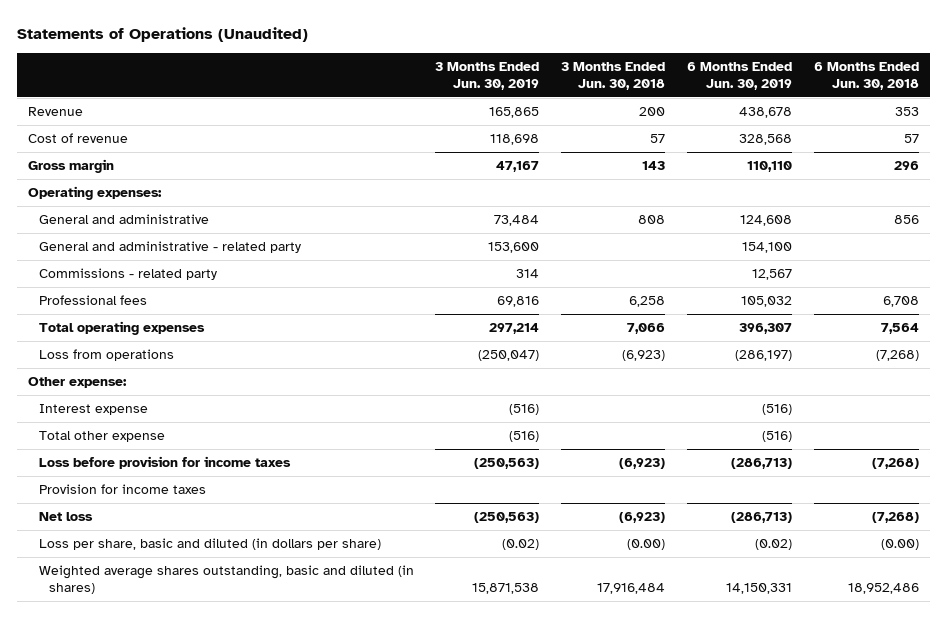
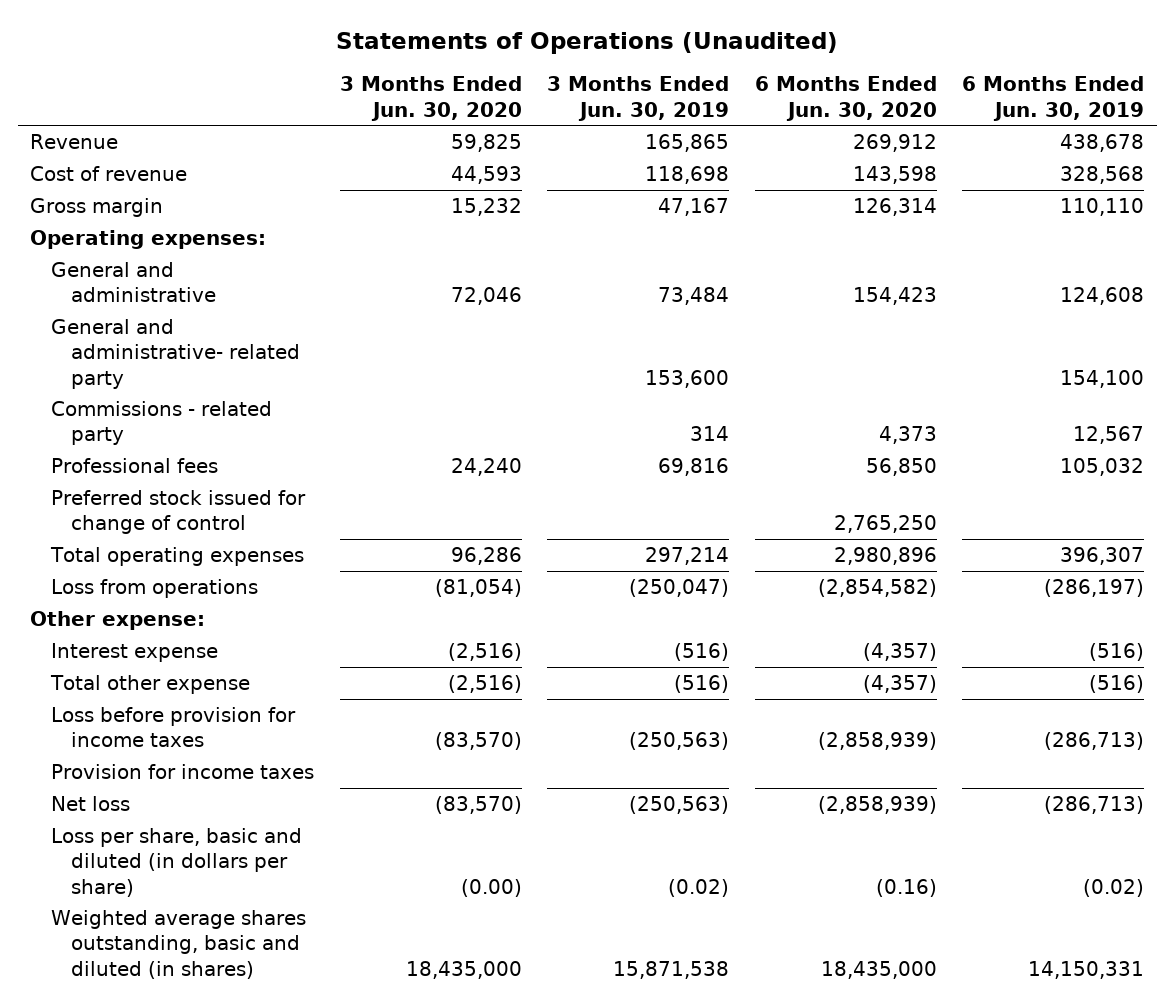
[561,62,666,91] 3 Months Ended Jun. 30, 2018 -> none
[813,62,919,91] 6 Months Ended Jun. 30, 2018 -> none
none -> [339,76,522,121] 3 Months Ended Jun. 30, 2020
none -> [754,76,937,121] 6 Months Ended Jun. 30, 2020
[38,241,301,254] General and administrative - related party -> [50,319,301,389] General and administrative- related party
none -> [50,490,306,535] Preferred stock issued for change of control

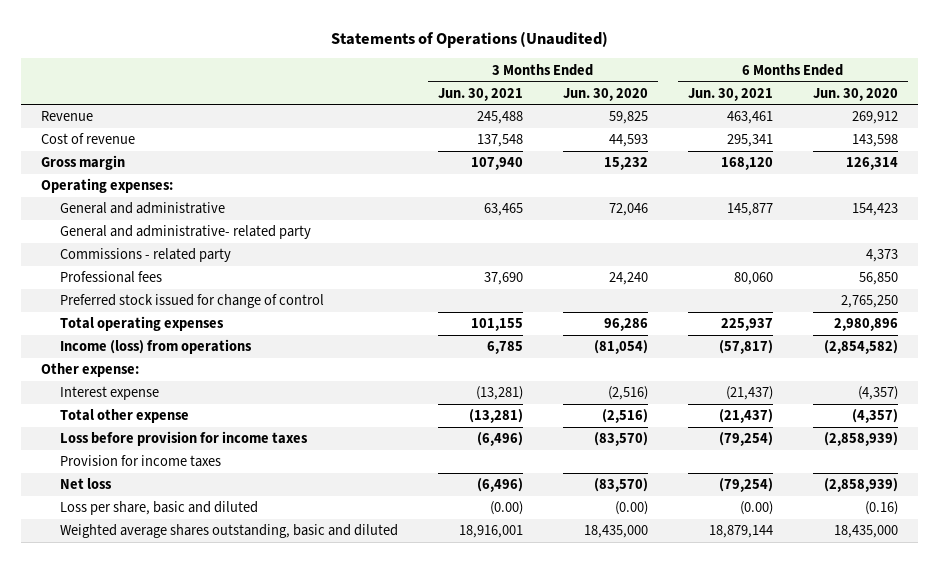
[547,76,730,121] 3 Months Ended Jun. 30, 2019 -> none
[962,76,1145,121] 6 Months Ended Jun. 30, 2019 -> none
none -> [438,87,524,101] Jun. 30, 2021
none -> [688,87,774,101] Jun. 30, 2021
[50,579,258,599] Loss from operations -> [60,339,253,355] Income (loss) from operations
[50,828,302,897] Loss per share, basic and diluted (in dollars per share) -> [60,501,259,516] Loss per share, basic and diluted
[50,910,306,979] Weighted average shares outstanding, basic and diluted (in shares) -> [60,524,399,539] Weighted average shares outstanding, basic and diluted

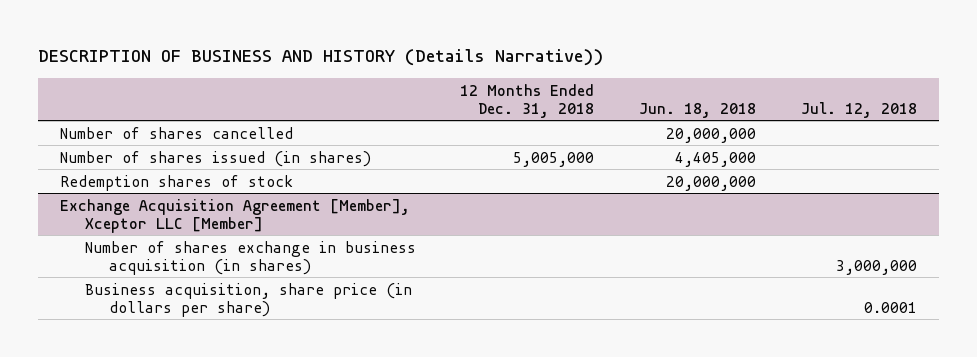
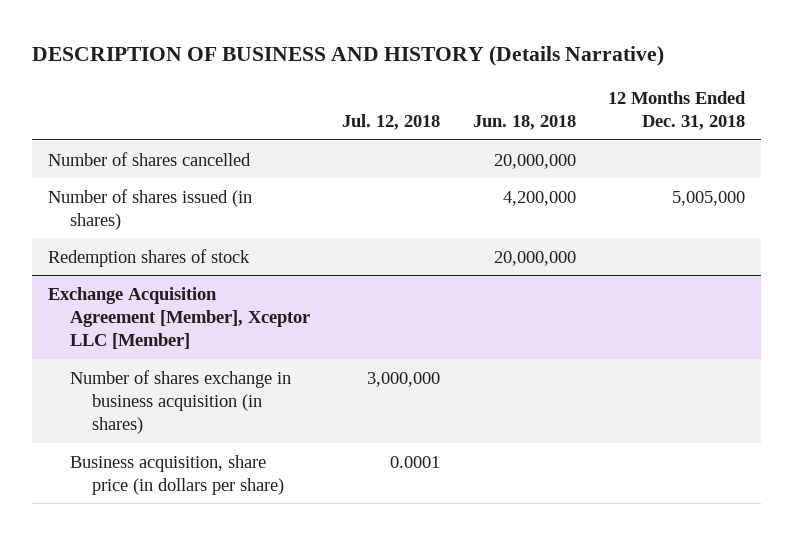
[38,49,604,67] DESCRIPTION OF BUSINESS AND HISTORY (Details Narrative)) -> [31,45,664,66] DESCRIPTION OF BUSINESS AND HISTORY (Details Narrative)
[675,151,757,167] 4,405,000 -> [502,190,576,206] 4,200,000

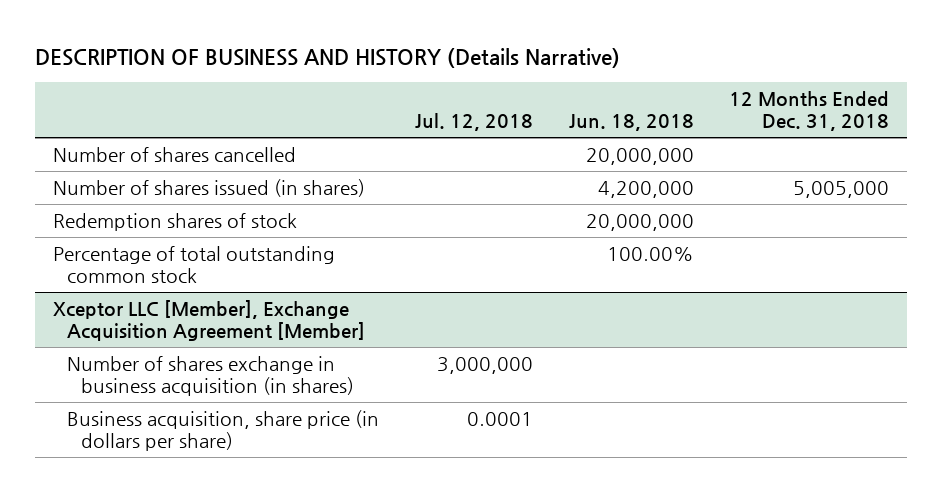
none -> [53,245,336,284] Percentage of total outstanding common stock
[47,286,310,350] Exchange Acquisition Agreement [Member], Xceptor LLC [Member] -> [53,299,365,342] Xceptor LLC [Member], Exchange Acquisition Agreement [Member]

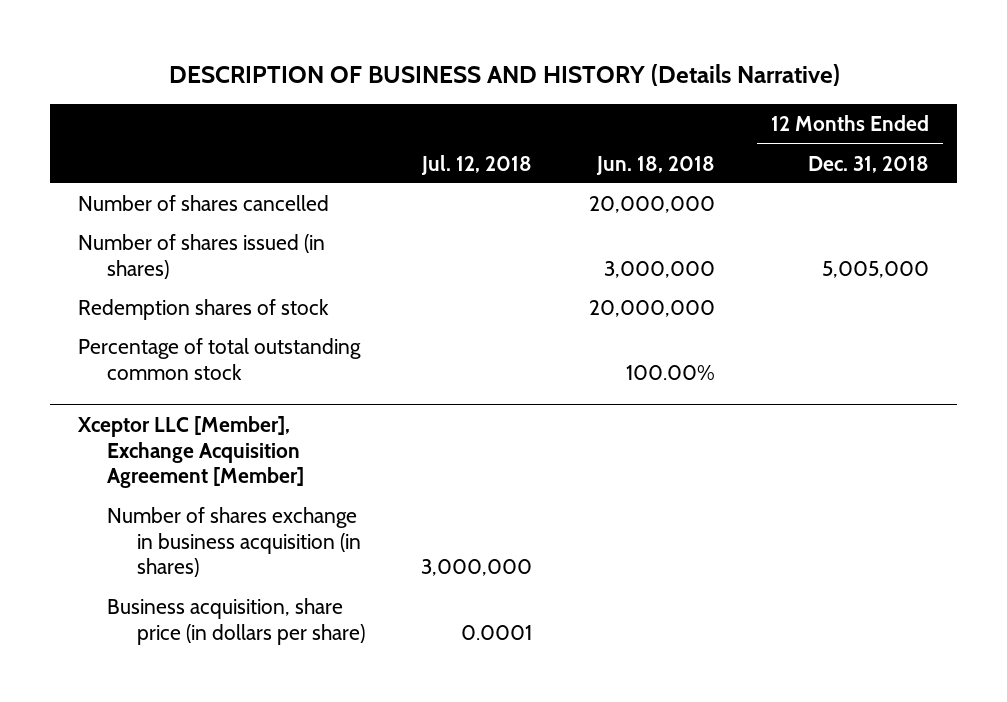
[597,180,694,198] 4,200,000 -> [603,260,715,278] 3,000,000

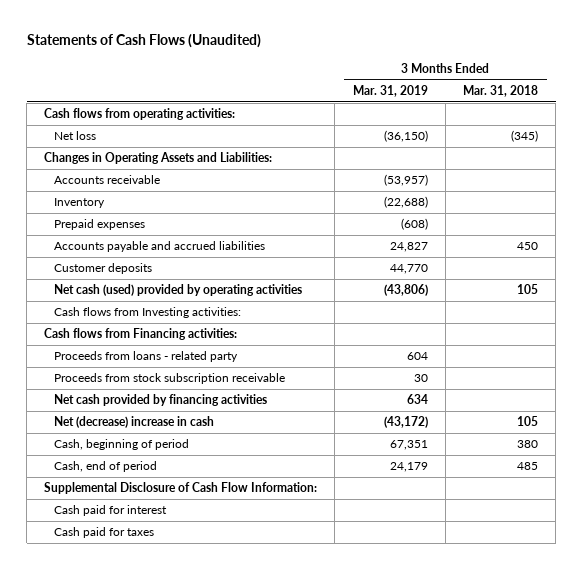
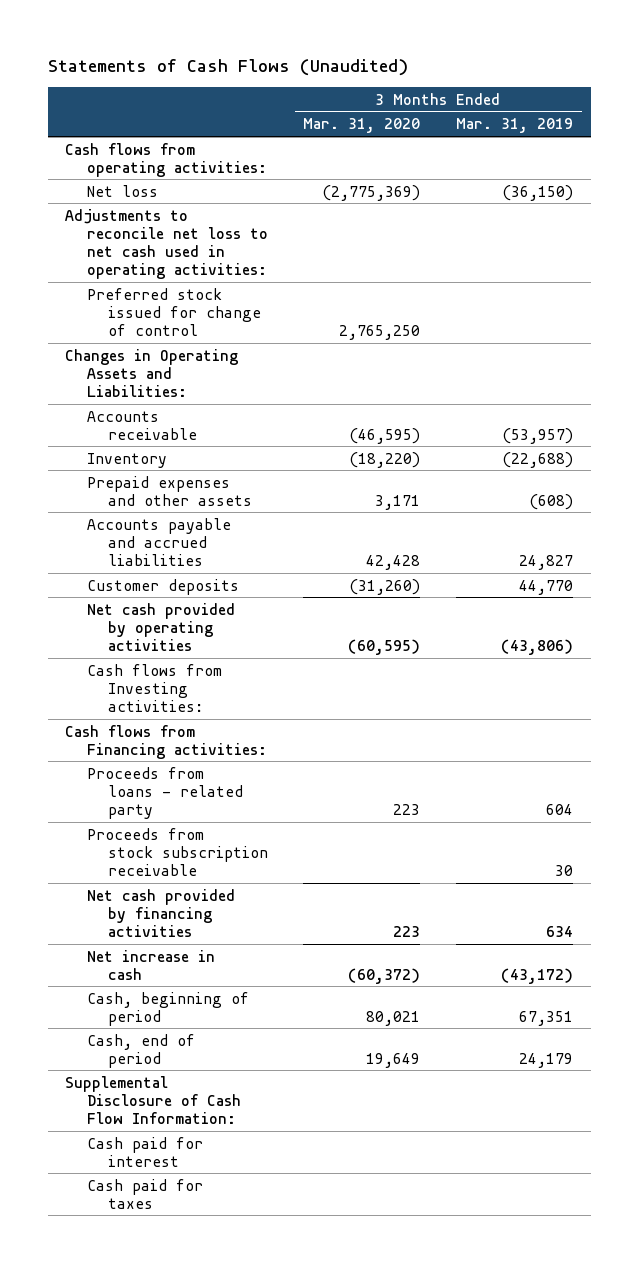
[462,84,538,97] Mar. 31, 2018 -> none
none -> [303,118,421,134] Mar. 31, 2020
none -> [65,208,268,279] Adjustments to reconcile net loss to net cash used in operating activities:
none -> [86,287,261,336] Preferred stock issued for change of control
[54,219,146,231] Prepaid expenses -> [86,475,252,506] Prepaid expenses and other assets
[54,284,303,297] Net cash (used) provided by operating activities -> [86,602,235,651] Net cash provided by operating activities
[54,416,215,429] Net (decrease) increase in cash -> [86,949,215,980] Net increase in cash

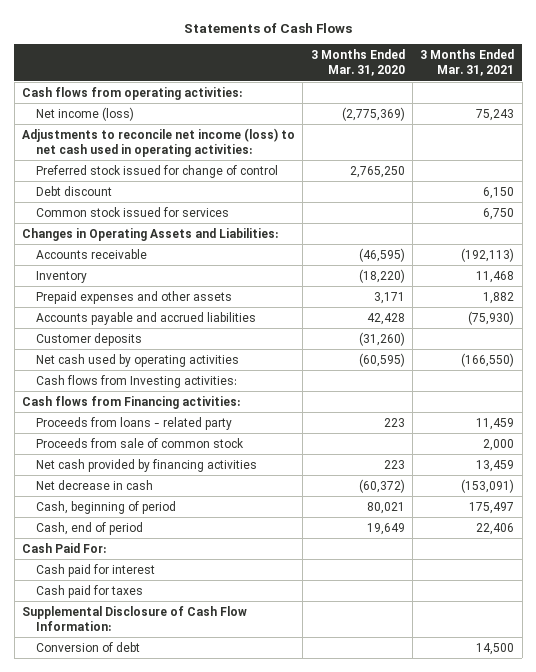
[47,58,408,76] Statements of Cash Flows (Unaudited) -> [184,22,353,33] Statements of Cash Flows
[456,118,574,134] Mar. 31, 2019 -> none
none -> [420,49,515,76] 3 Months Ended Mar. 31, 2021
[86,184,158,197] Net loss -> [36,106,135,121] Net income (loss)
[65,208,268,279] Adjustments to reconcile net loss to net cash used in operating activities: -> [22,127,296,157] Adjustments to reconcile net income (loss) to net cash used in operating activities:
none -> [36,185,113,196] Debt discount
none -> [36,206,230,217] Common stock issued for services
[86,602,235,651] Net cash provided by operating activities -> [36,353,240,367] Net cash used by operating activities
[86,827,268,876] Proceeds from stock subscription receivable -> none
none -> [36,437,245,448] Proceeds from sale of common stock
[86,949,215,980] Net increase in cash -> [36,479,154,490] Net decrease in cash
none -> [22,542,107,553] Cash Paid For:
[65,1075,241,1124] Supplemental Disclosure of Cash Flow Information: -> [22,605,248,631] Supplemental Disclosure of Cash Flow Information:
none -> [36,641,141,652] Conversion of debt

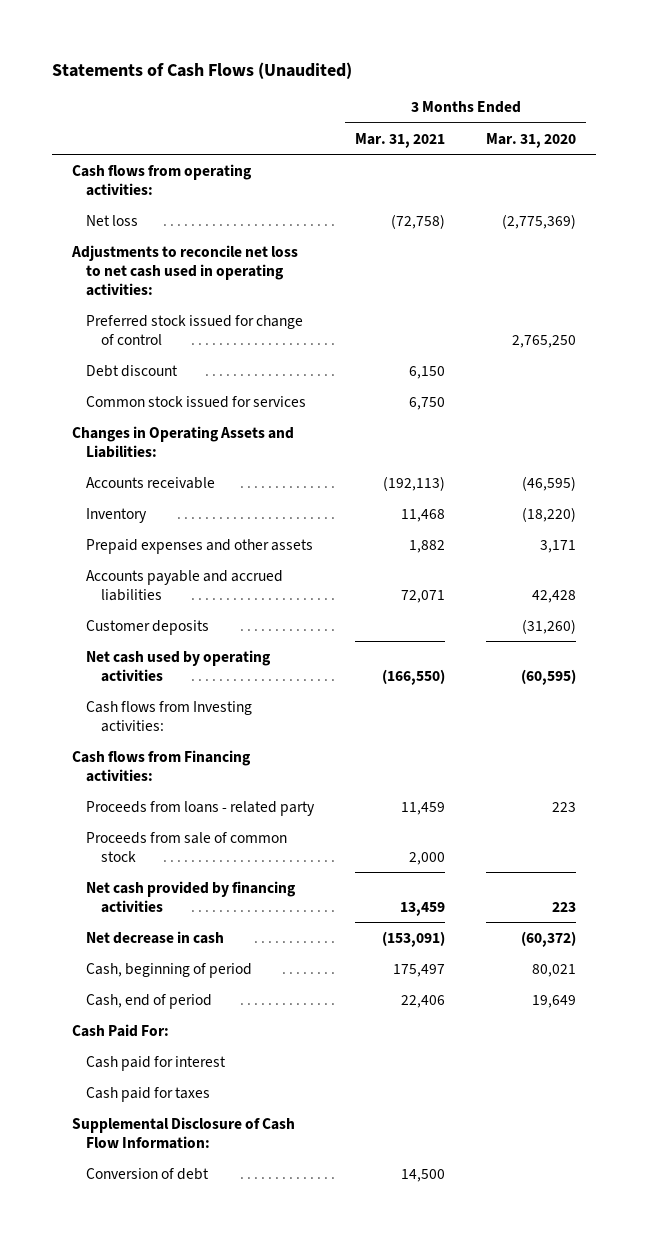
[184,22,353,33] Statements of Cash Flows -> [51,61,352,79] Statements of Cash Flows (Unaudited)
[36,106,135,121] Net income (loss) -> [86,214,139,226] Net loss
[476,108,515,121] 75,243 -> [391,213,446,229] (72,758)
[22,127,296,157] Adjustments to reconcile net income (loss) to net cash used in operating activities: -> [71,244,299,296] Adjustments to reconcile net loss to net cash used in operating activities:
[468,310,515,325] (75,930) -> [401,589,446,603] 72,071

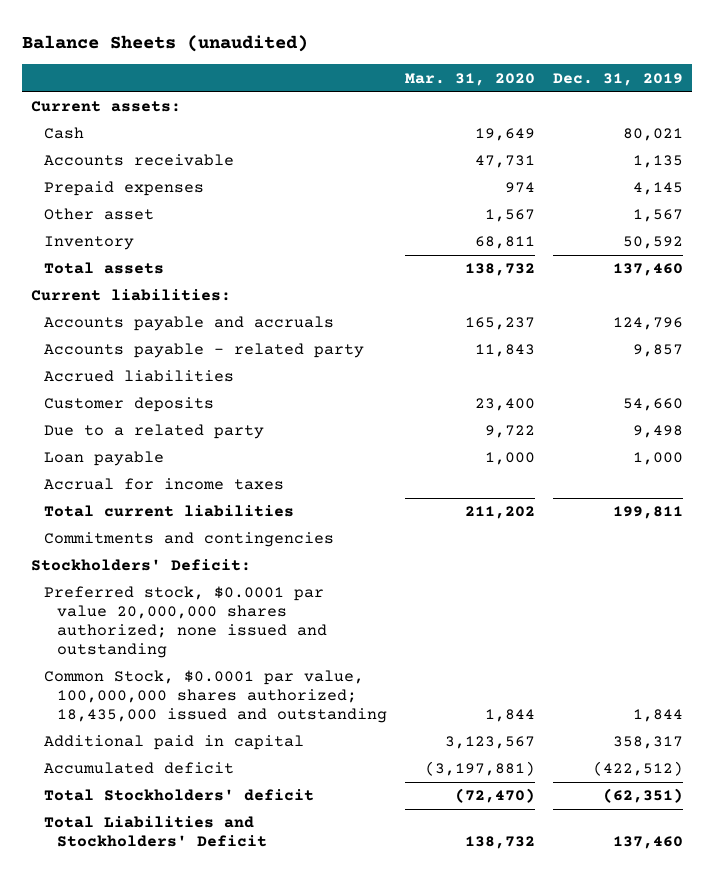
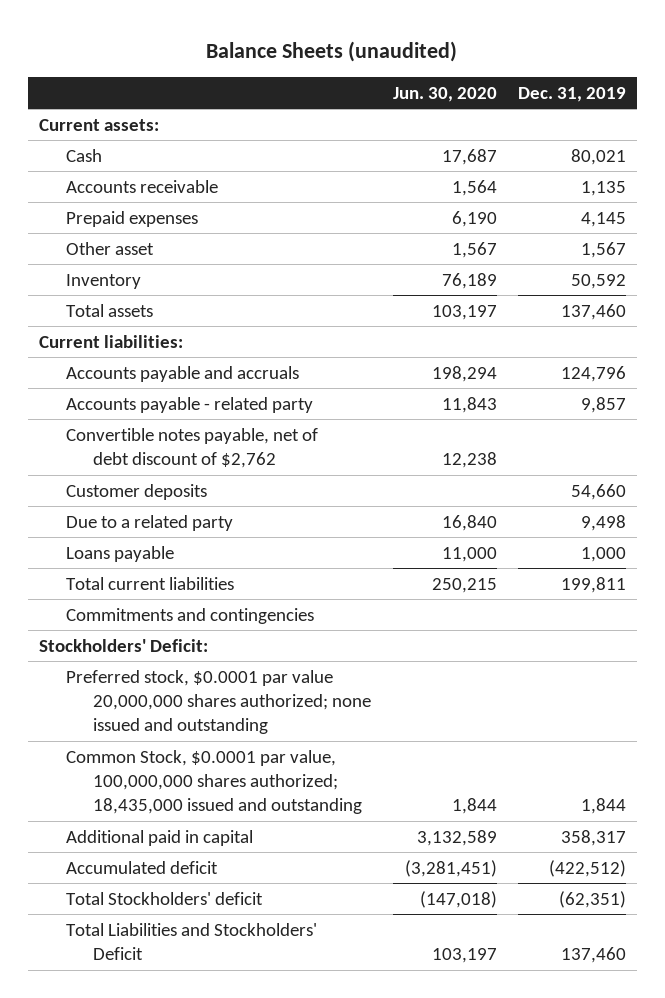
[404,72,535,86] Mar. 31, 2020 -> none
none -> [392,86,497,102] Jun. 30, 2020
[44,370,235,383] Accrued liabilities -> none
none -> [65,427,318,469] Convertible notes payable, net of debt discount of $2,762
[44,478,285,491] Accrual for income taxes -> none
[44,451,165,467] Loan payable -> [65,545,174,562] Loans payable

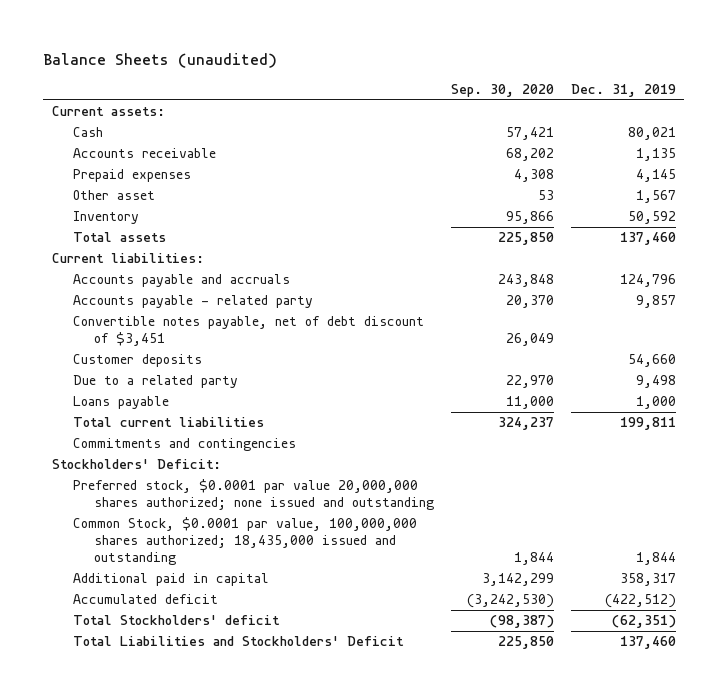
[392,86,497,102] Jun. 30, 2020 -> none
none -> [450,83,554,97] Sep. 30, 2020
[65,427,318,469] Convertible notes payable, net of debt discount of $2,762 -> [72,316,424,347] Convertible notes payable, net of debt discount of $3,451

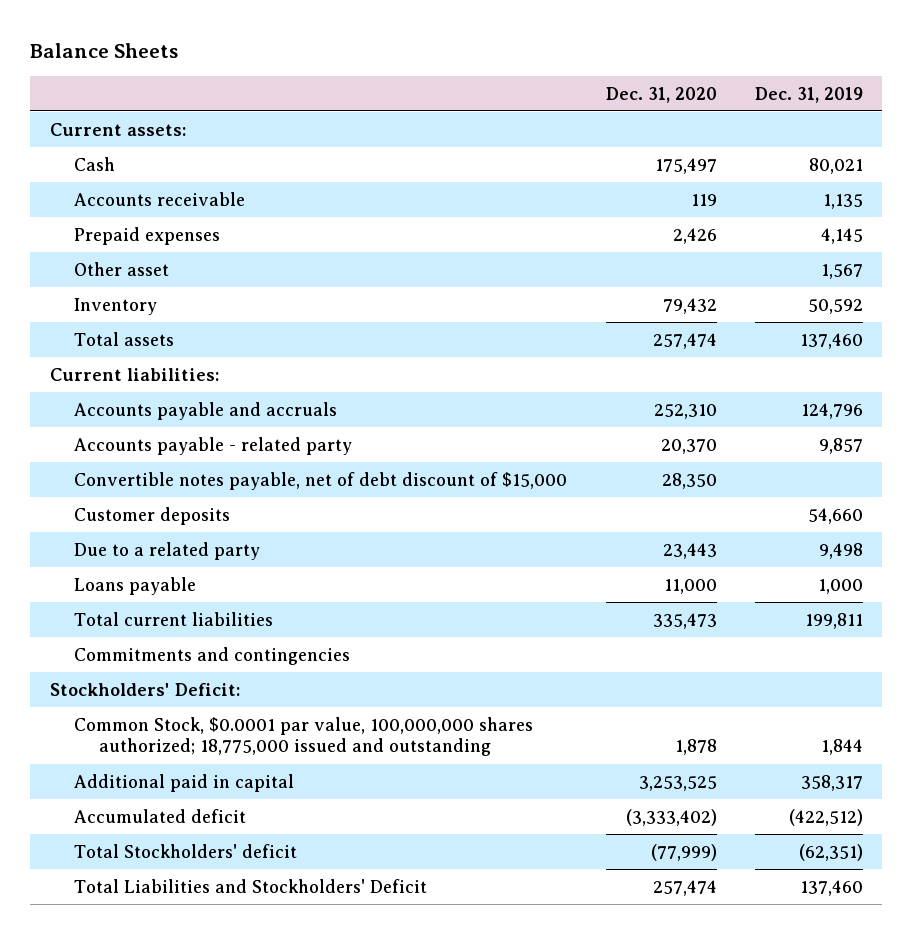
[43,52,278,68] Balance Sheets (unaudited) -> [30,43,179,59] Balance Sheets
[450,83,554,97] Sep. 30, 2020 -> none
none -> [605,86,717,103] Dec. 31, 2020
[72,316,424,347] Convertible notes payable, net of debt discount of $3,451 -> [74,471,568,490] Convertible notes payable, net of debt discount of $15,000
[72,479,435,511] Preferred stock, $0.0001 par value 20,000,000 shares authorized; none issued and outstanding -> none
[72,517,417,565] Common Stock, $0.0001 par value, 100,000,000 shares authorized; 18,435,000 issued and outstanding -> [74,716,534,757] Common Stock, $0.0001 par value, 100,000,000 shares authorized; 18,775,000 issued and outstanding

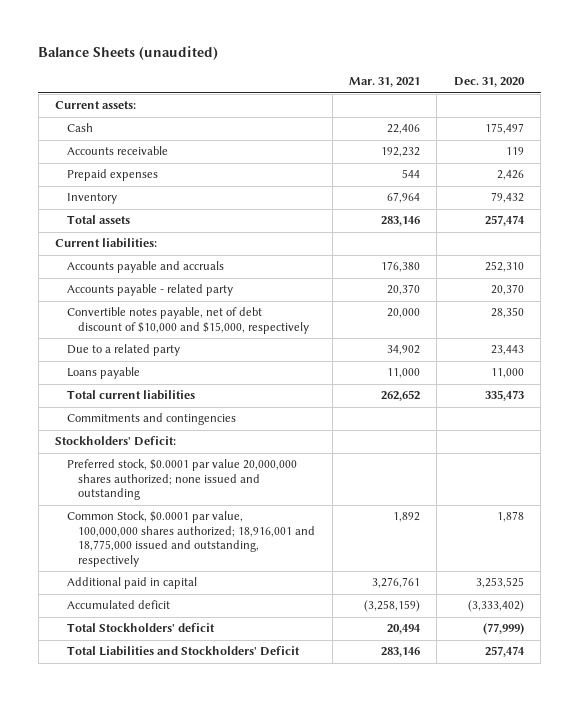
[30,43,179,59] Balance Sheets -> [38,46,219,61] Balance Sheets (unaudited)
[755,86,864,103] Dec. 31, 2019 -> none
none -> [349,77,421,88] Mar. 31, 2021
[74,261,170,276] Other asset -> none
[74,506,231,525] Customer deposits -> none
[74,471,568,490] Convertible notes payable, net of debt discount of $15,000 -> [66,307,310,334] Convertible notes payable, net of debt discount of $10,000 and $15,000, respectively
none -> [66,459,297,501] Preferred stock, $0.0001 par value 20,000,000 shares authorized; none issued and outstanding
[74,716,534,757] Common Stock, $0.0001 par value, 100,000,000 shares authorized; 18,775,000 issued and outstanding -> [66,511,316,567] Common Stock, $0.0001 par value, 100,000,000 shares authorized; 18,916,001 and 18,775,000 issued and outstanding, respectively

